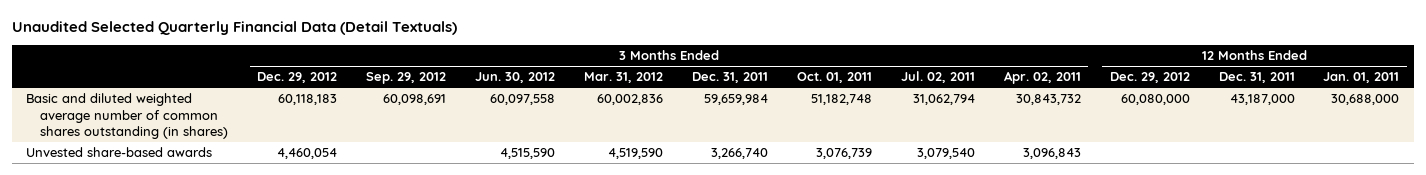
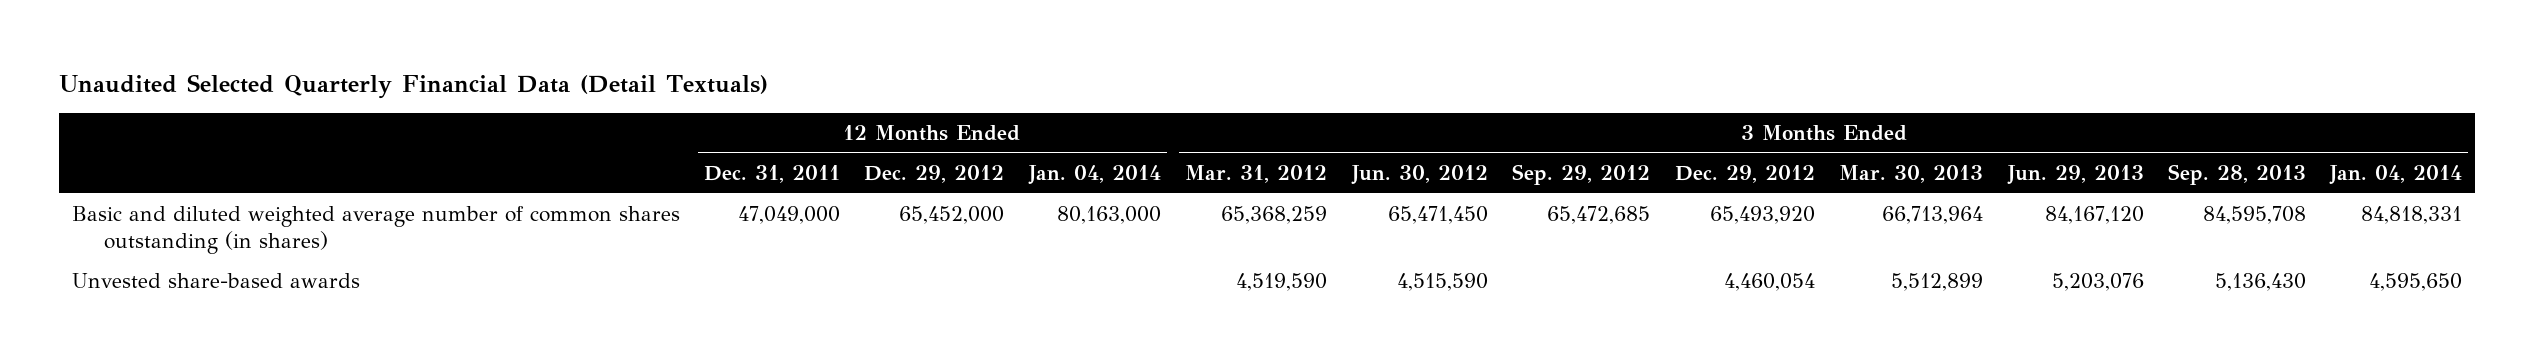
[691,72,768,84] Dec. 31, 2011 -> none
[796,72,872,84] Oct. 01, 2011 -> none
[900,71,975,84] Jul. 02, 2011 -> none
[1003,71,1081,85] Apr. 02, 2011 -> none
[1323,72,1400,84] Jan. 01, 2011 -> none
none -> [1027,164,1161,185] Jan. 04, 2014
none -> [1839,164,1984,183] Mar. 30, 2013
none -> [2006,164,2144,185] Jun. 29, 2013
none -> [2167,163,2306,185] Sep. 28, 2013
none -> [2329,164,2463,185] Jan. 04, 2014
[278,94,338,106] 60,118,183 -> [1709,206,1815,225] 65,493,920
[382,94,446,106] 60,098,691 -> [1547,206,1651,225] 65,472,685
[489,94,555,106] 60,097,558 -> [1387,206,1488,225] 65,471,450
[596,94,663,106] 60,002,836 -> [1221,206,1328,225] 65,368,259
[1120,94,1190,106] 60,080,000 -> [899,206,1005,225] 65,452,000
[1229,94,1295,106] 43,187,000 -> [738,206,841,225] 47,049,000

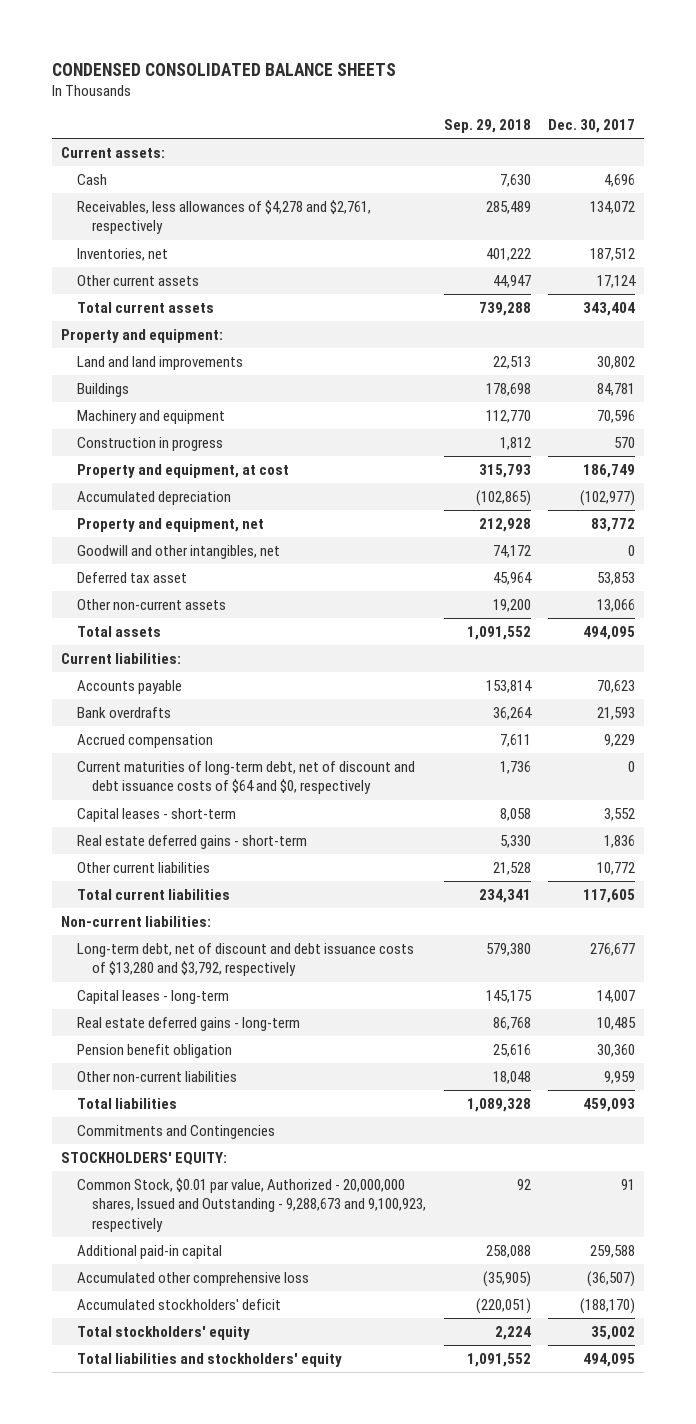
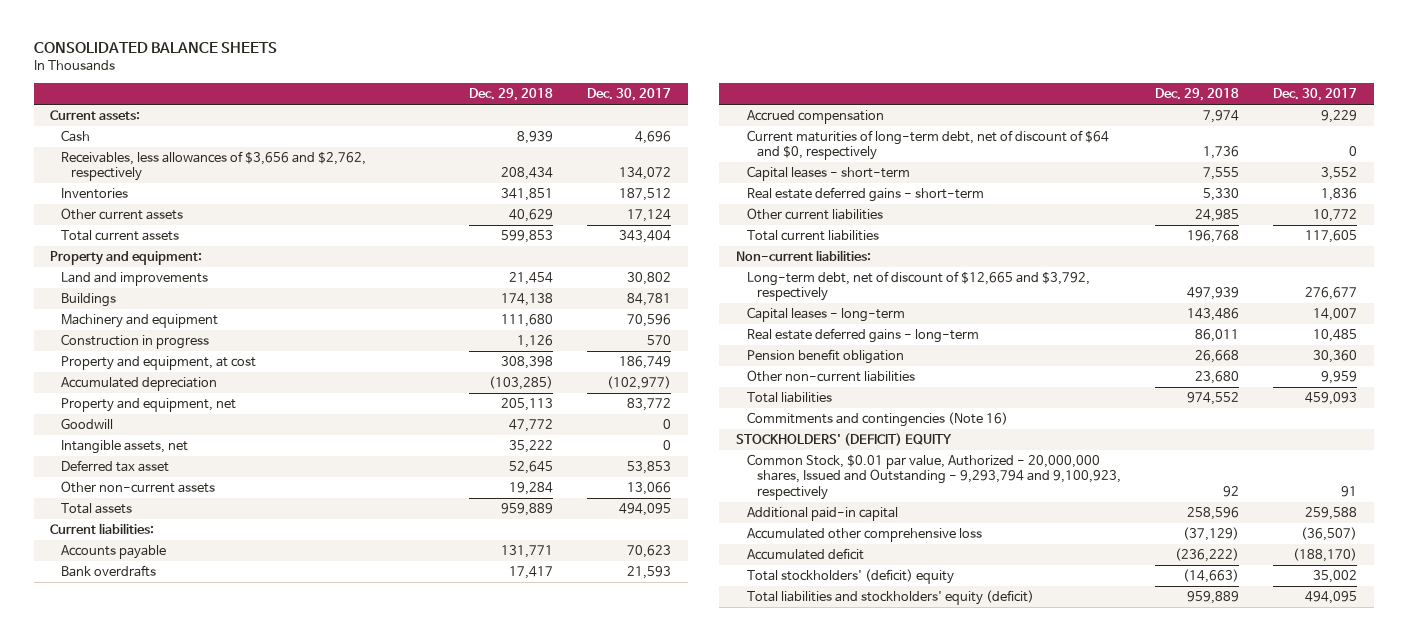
[52,62,397,76] CONDENSED CONSOLIDATED BALANCE SHEETS -> [33,42,277,54] CONSOLIDATED BALANCE SHEETS
[443,119,531,134] Sep. 29, 2018 -> none
none -> [469,88,554,102] Dec. 29, 2018
[76,200,371,235] Receivables, less allowances of $4,278 and $2,761, respectively -> [60,151,366,182] Receivables, less allowances of $3,656 and $2,762, respectively
[76,248,168,262] Inventories, net -> [60,188,128,200] Inventories
[76,356,243,371] Land and land improvements -> [60,272,208,287] Land and improvements
[76,545,280,560] Goodwill and other intangibles, net -> none
none -> [60,418,113,430] Goodwill
none -> [60,440,188,455] Intangible assets, net
[76,761,415,795] Current maturities of long-term debt, net of discount and debt issuance costs of $64 and $0, respectively -> [746,130,1109,161] Current maturities of long-term debt, net of discount of $64 and $0, respectively
[76,943,414,977] Long-term debt, net of discount and debt issuance costs of $13,280 and $3,792, respectively -> [746,271,1090,302] Long-term debt, net of discount of $12,665 and $3,792, respectively
[76,1125,275,1140] Commitments and Contingencies -> [746,412,1008,428] Commitments and contingencies (Note 16)
[60,1152,227,1166] STOCKHOLDERS' EQUITY: -> [736,433,953,447] STOCKHOLDERS' (DEFICIT) EQUITY
[76,1178,427,1232] Common Stock, $0.01 par value, Authorized - 20,000,000 shares, Issued and Outstanding - 9,288,673 and 9,100,923, respectively -> [746,454,1122,500] Common Stock, $0.01 par value, Authorized - 20,000,000 shares, Issued and Outstanding - 9,293,794 and 9,100,923, respectively
[76,1299,281,1311] Accumulated stockholders' deficit -> [746,548,864,561] Accumulated deficit
[76,1326,250,1341] Total stockholders' equity -> [746,569,954,585] Total stockholders' (deficit) equity
[76,1353,342,1368] Total liabilities and stockholders' equity -> [746,590,1034,606] Total liabilities and stockholders' equity (deficit)

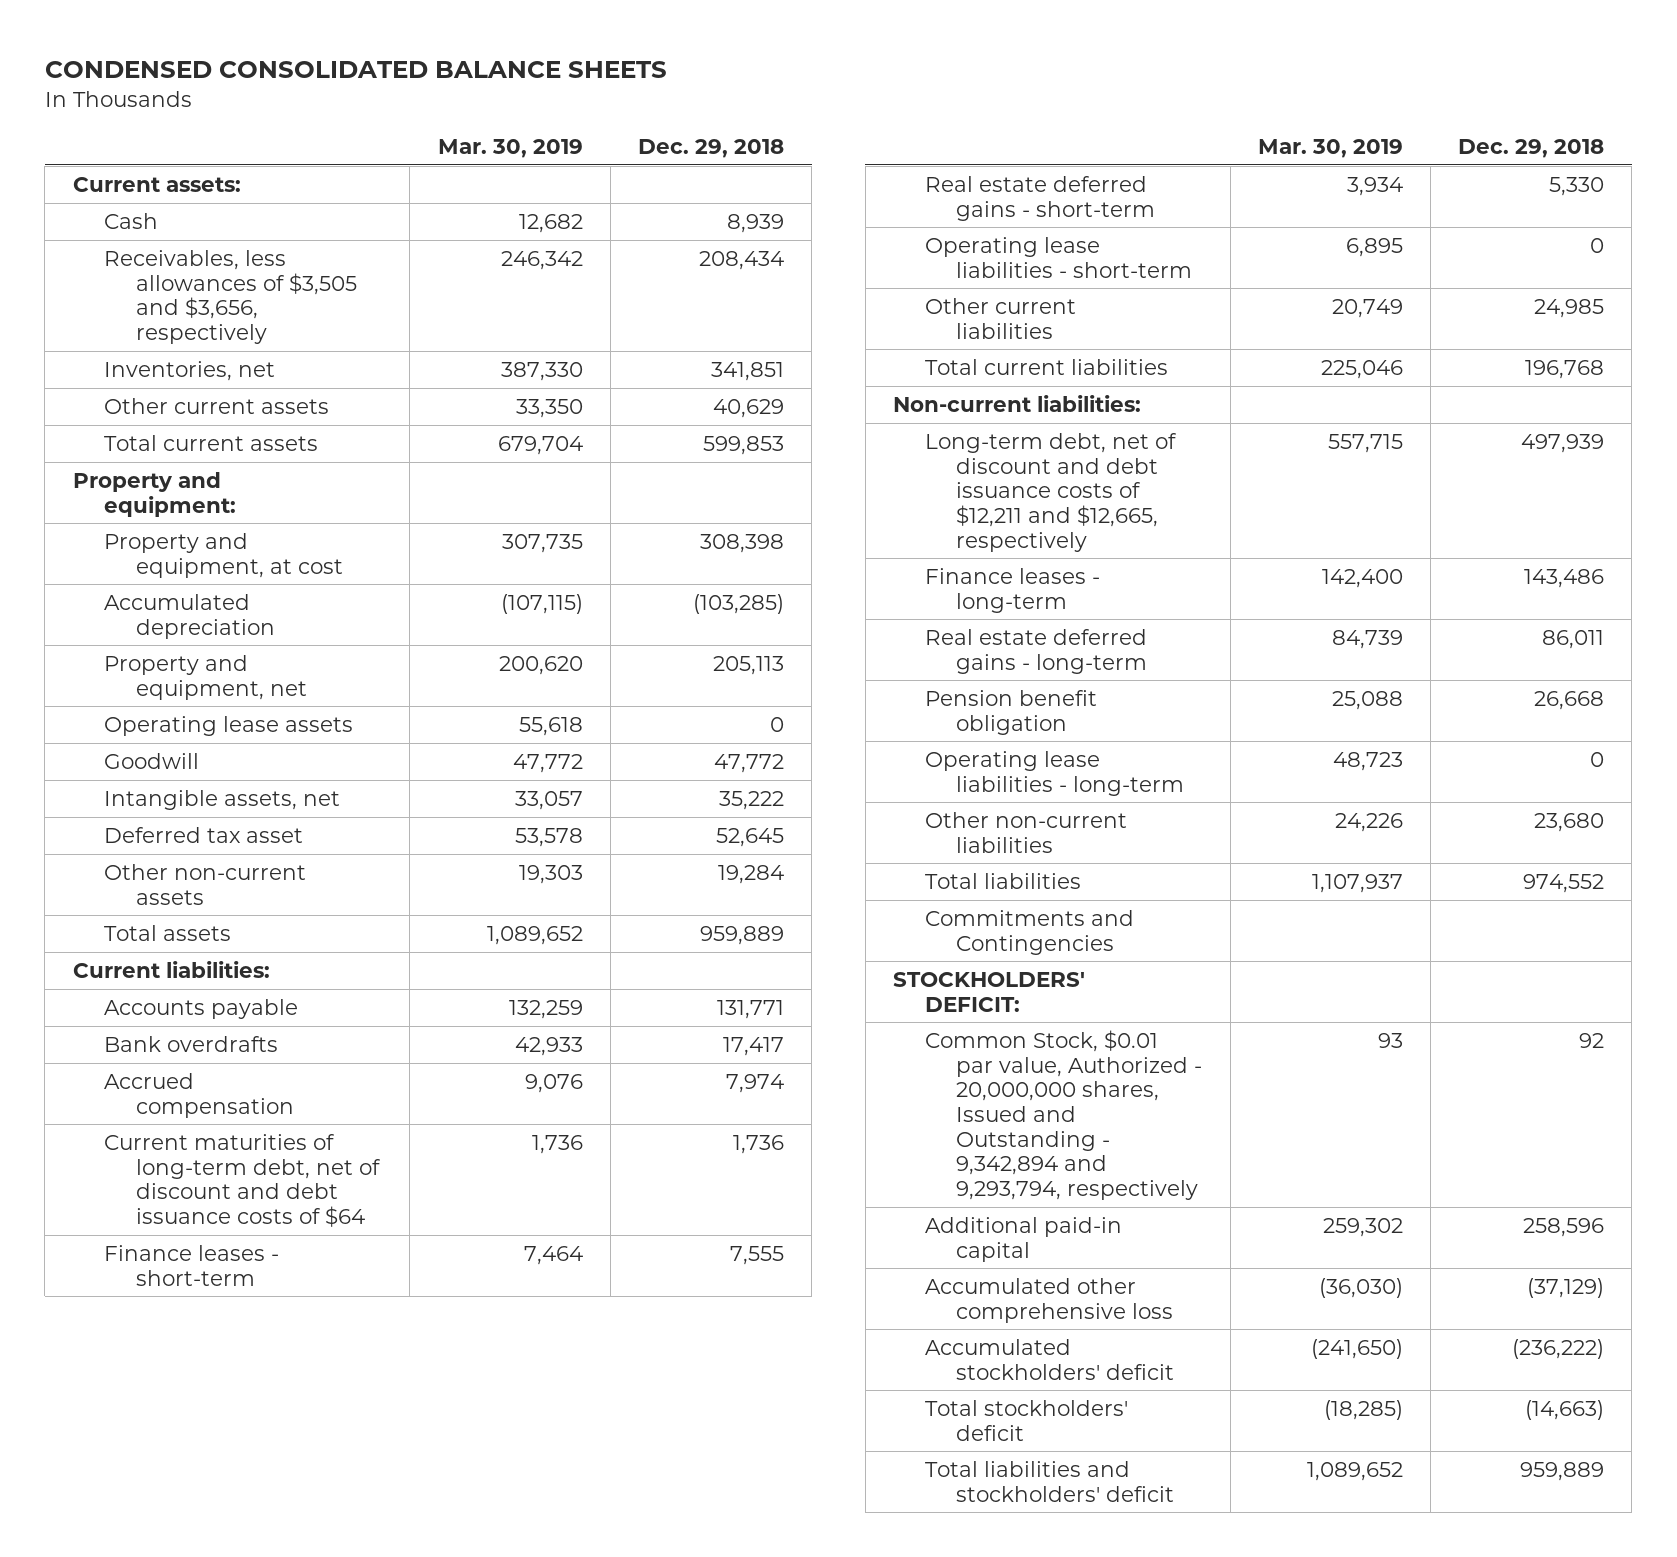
[33,42,277,54] CONSOLIDATED BALANCE SHEETS -> [44,61,667,79] CONDENSED CONSOLIDATED BALANCE SHEETS
[586,88,671,102] Dec. 30, 2017 -> none
none -> [437,139,583,159] Mar. 30, 2019
[60,151,366,182] Receivables, less allowances of $3,656 and $2,762, respectively -> [104,249,358,344] Receivables, less allowances of $3,505 and $3,656, respectively
[60,188,128,200] Inventories -> [104,360,276,381] Inventories, net
[60,272,208,287] Land and improvements -> none
[60,293,116,308] Buildings -> none
[60,314,218,329] Machinery and equipment -> none
[60,334,209,350] Construction in progress -> none
none -> [104,715,354,736] Operating lease assets
[746,130,1109,161] Current maturities of long-term debt, net of discount of $64 and $0, respectively -> [104,1133,382,1227] Current maturities of long-term debt, net of discount and debt issuance costs of $64
[746,166,910,182] Capital leases - short-term -> [104,1244,280,1286] Finance leases - short-term
none -> [924,236,1193,278] Operating lease liabilities - short-term
[746,271,1090,302] Long-term debt, net of discount of $12,665 and $3,792, respectively -> [924,432,1177,552] Long-term debt, net of discount and debt issuance costs of $12,211 and $12,665, respectively
[746,307,905,323] Capital leases - long-term -> [924,567,1100,613] Finance leases - long-term
none -> [924,750,1185,796] Operating lease liabilities - long-term
[746,412,1008,428] Commitments and contingencies (Note 16) -> [924,909,1134,955] Commitments and Contingencies
[736,433,953,447] STOCKHOLDERS' (DEFICIT) EQUITY -> [892,971,1085,1012] STOCKHOLDERS' DEFICIT:
[746,454,1122,500] Common Stock, $0.01 par value, Authorized - 20,000,000 shares, Issued and Outstanding - 9,293,794 and 9,100,923, respectively -> [924,1029,1203,1200] Common Stock, $0.01 par value, Authorized - 20,000,000 shares, Issued and Outstanding - 9,342,894 and 9,293,794, respectively
[746,548,864,561] Accumulated deficit -> [924,1338,1175,1380] Accumulated stockholders' deficit
[746,569,954,585] Total stockholders' (deficit) equity -> [924,1399,1128,1441] Total stockholders' deficit
[746,590,1034,606] Total liabilities and stockholders' equity (deficit) -> [924,1460,1175,1502] Total liabilities and stockholders' deficit

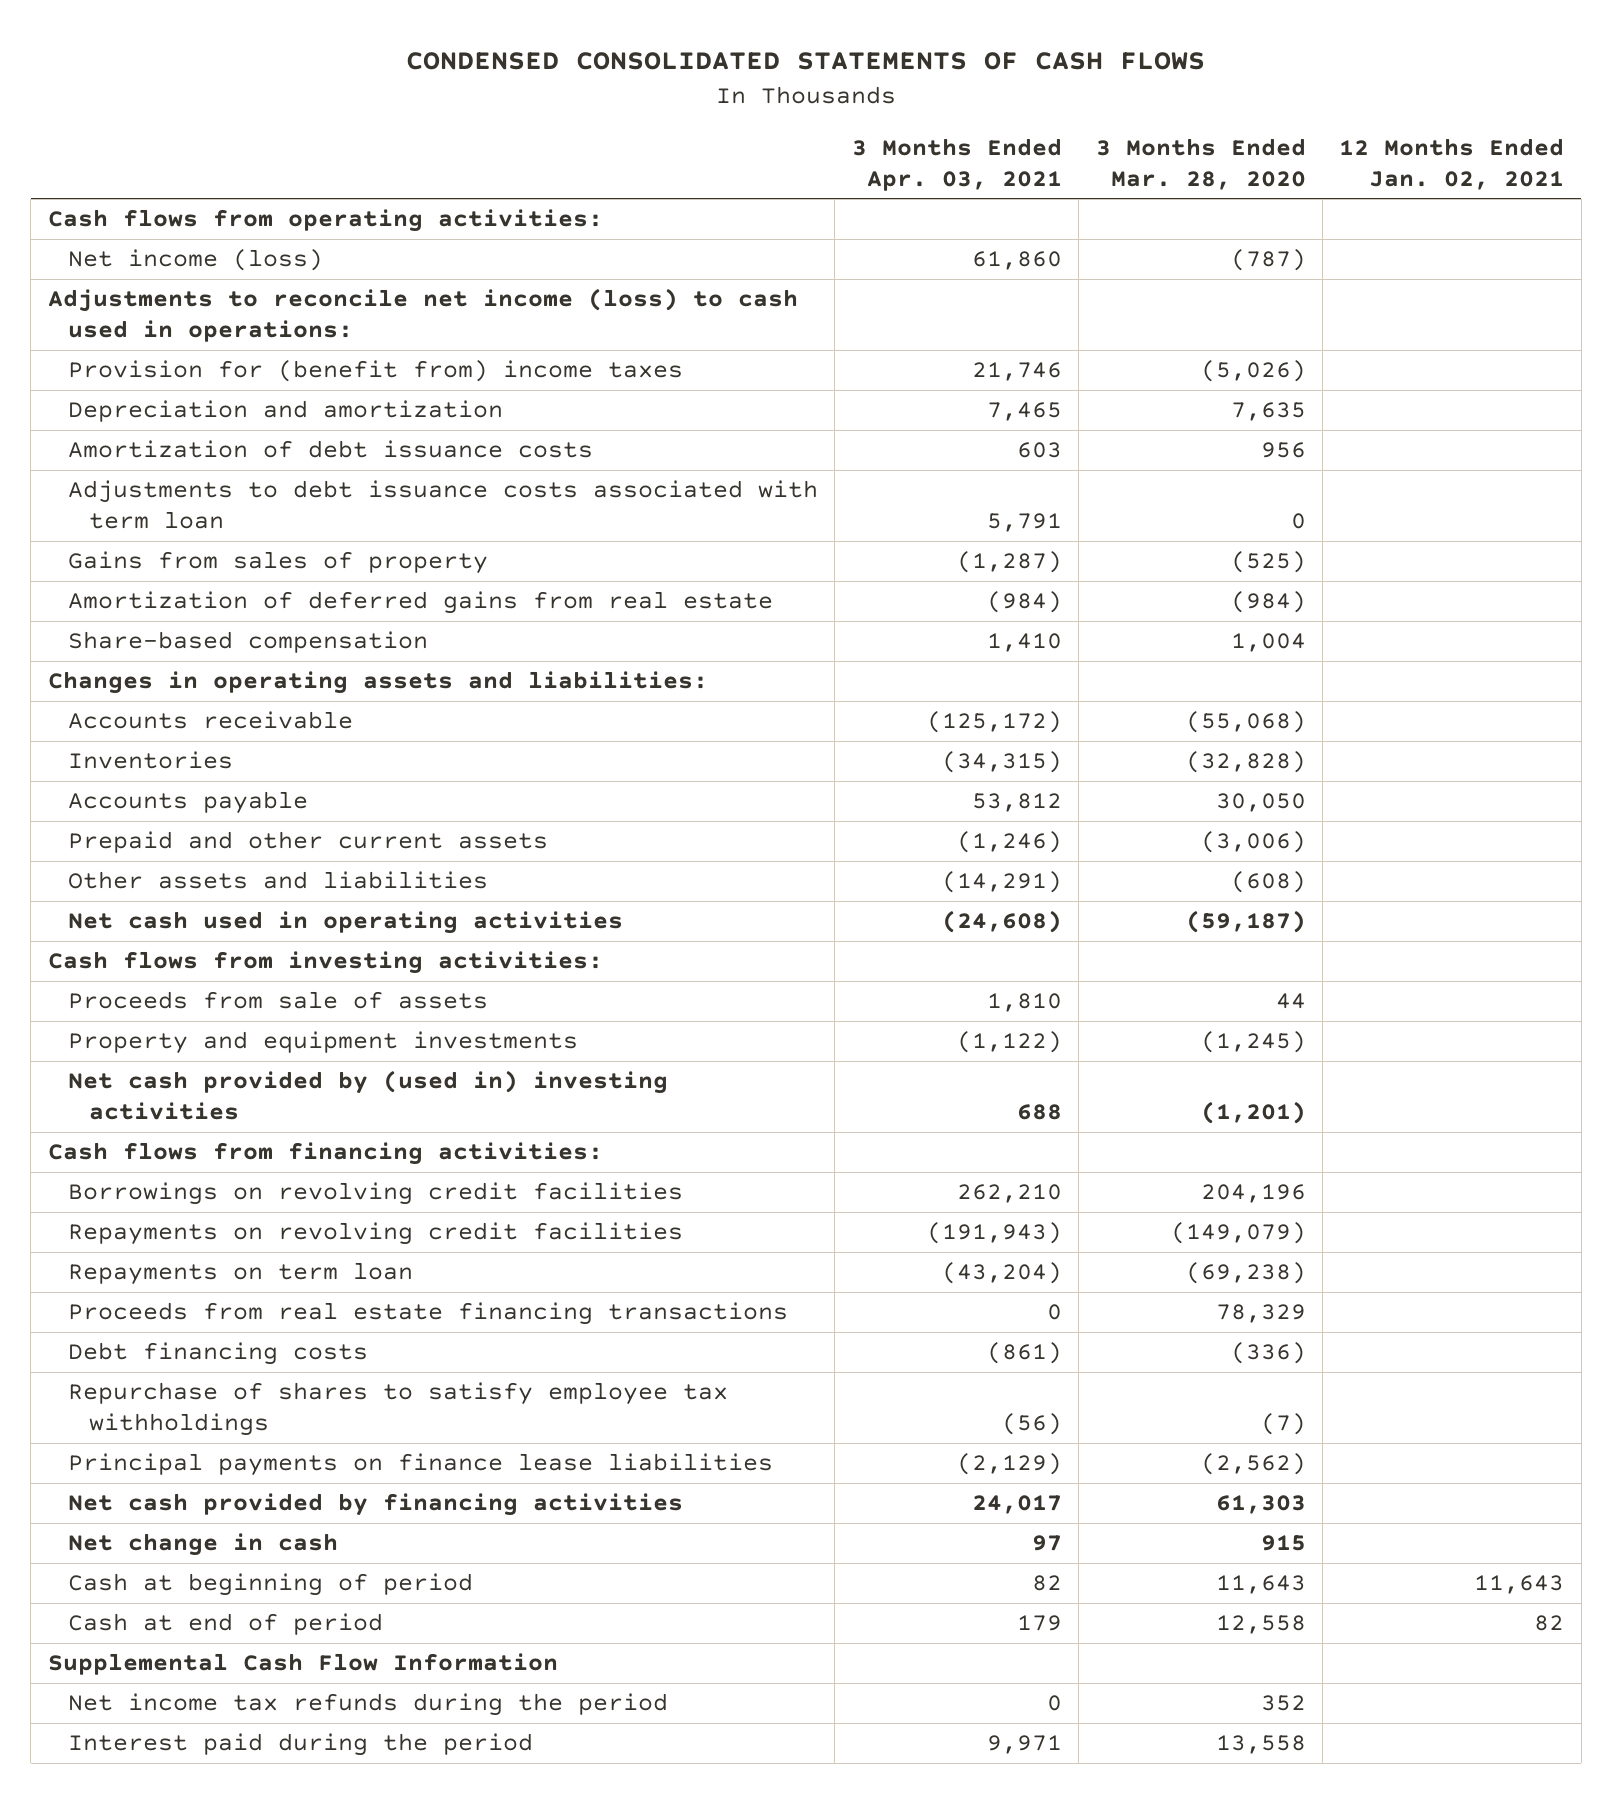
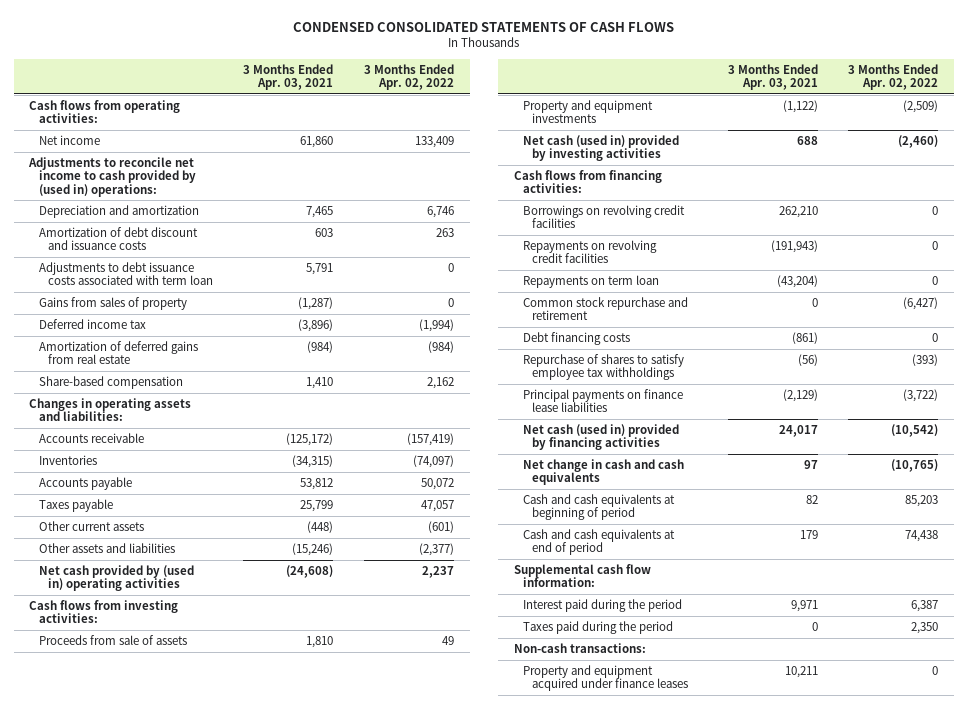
[1095,138,1306,190] 3 Months Ended Mar. 28, 2020 -> none
[1339,138,1565,190] 12 Months Ended Jan. 02, 2021 -> none
none -> [364,63,455,91] 3 Months Ended Apr. 02, 2022
[68,360,684,383] Provision for (benefit from) income taxes -> none
[68,249,324,272] Net income (loss) -> [38,135,100,146] Net income
[47,288,798,342] Adjustments to reconcile net income (loss) to cash used in operations: -> [28,157,196,197] Adjustments to reconcile net income to cash provided by (used in) operations:
[68,440,594,459] Amortization of debt issuance costs -> [38,227,198,251] Amortization of debt discount and issuance costs
none -> [38,319,146,330] Deferred income tax
none -> [38,499,113,513] Taxes payable
[68,831,549,854] Prepaid and other current assets -> [38,521,144,532] Other current assets
[956,831,1062,854] (1,246) -> [307,521,334,534] (448)
[941,871,1062,894] (14,291) -> [292,543,334,557] (15,246)
[68,911,624,935] Net cash used in operating activities -> [38,565,194,592] Net cash provided by (used in) operating activities
[68,1070,669,1120] Net cash provided by (used in) investing activities -> [522,135,679,162] Net cash (used in) provided by investing activities
[68,1302,789,1326] Proceeds from real estate financing transactions -> none
none -> [522,297,688,321] Common stock repurchase and retirement
[68,1693,669,1717] Net income tax refunds during the period -> none
[68,1493,684,1517] Net cash provided by financing activities -> [522,424,679,451] Net cash (used in) provided by financing activities
[68,1533,339,1557] Net change in cash -> [522,459,684,486] Net change in cash and cash equivalents
[68,1573,474,1597] Cash at beginning of period -> [522,494,675,521] Cash and cash equivalents at beginning of period
[68,1613,384,1636] Cash at end of period -> [522,529,675,556] Cash and cash equivalents at end of period
[47,1653,558,1676] Supplemental Cash Flow Information -> [513,564,651,588] Supplemental cash flow information:
none -> [522,621,673,635] Taxes paid during the period
none -> [513,643,646,654] Non-cash transactions:
none -> [522,665,688,692] Property and equipment acquired under finance leases

